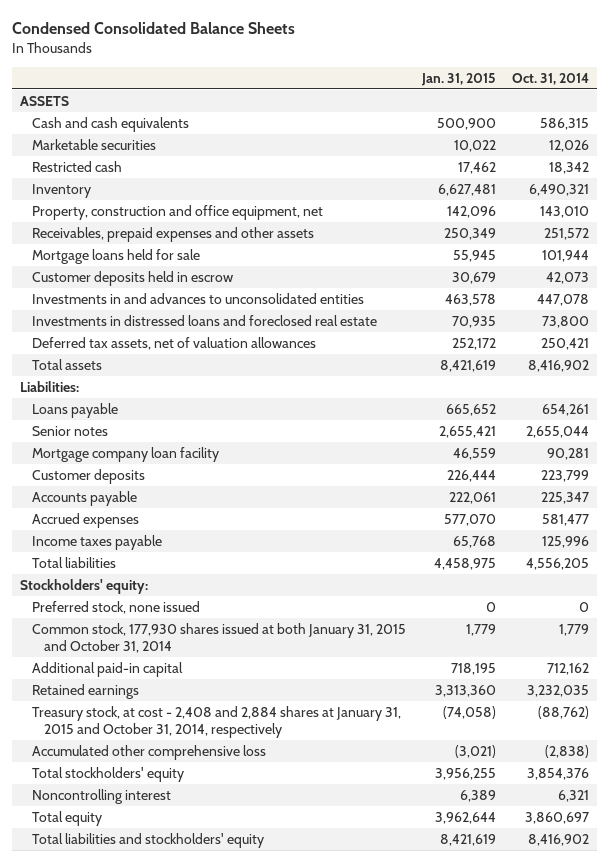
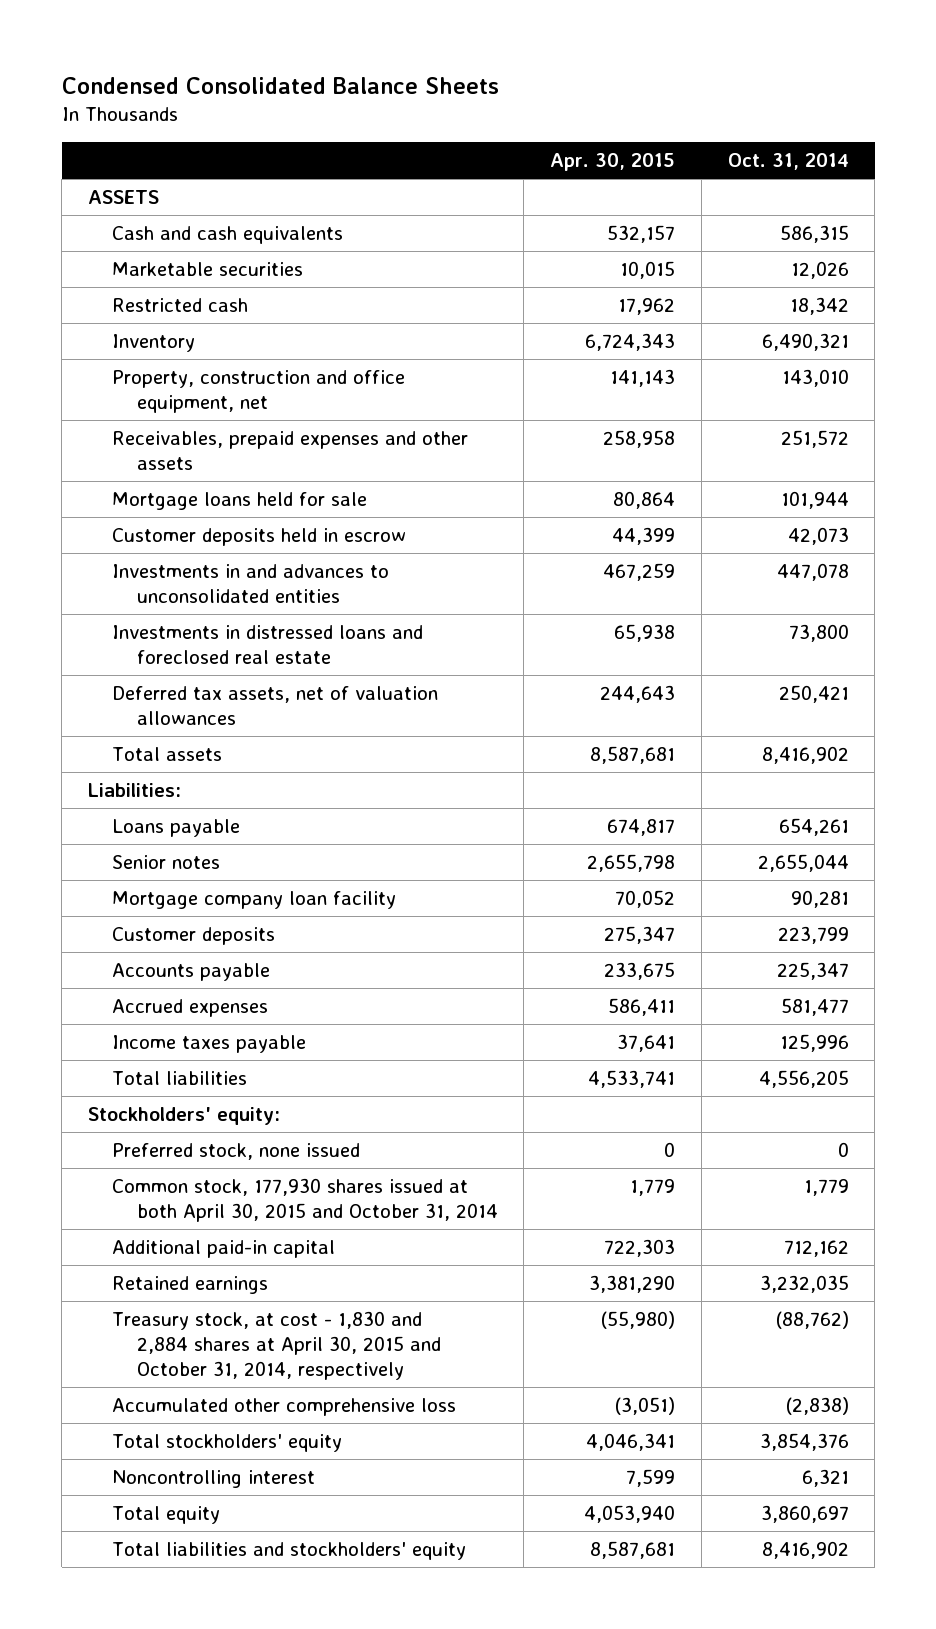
[421,72,497,86] Jan. 31, 2015 -> none
none -> [550,153,676,172] Apr. 30, 2015
[32,622,407,654] Common stock, 177,930 shares issued at both January 31, 2015 and October 31, 2014 -> [112,1178,498,1222] Common stock, 177,930 shares issued at both April 30, 2015 and October 31, 2014
[32,705,402,739] Treasury stock, at cost - 2,408 and 2,884 shares at January 31, 2015 and October 31, 2014, respectively -> [112,1311,441,1380] Treasury stock, at cost - 1,830 and 2,884 shares at April 30, 2015 and October 31, 2014, respectively

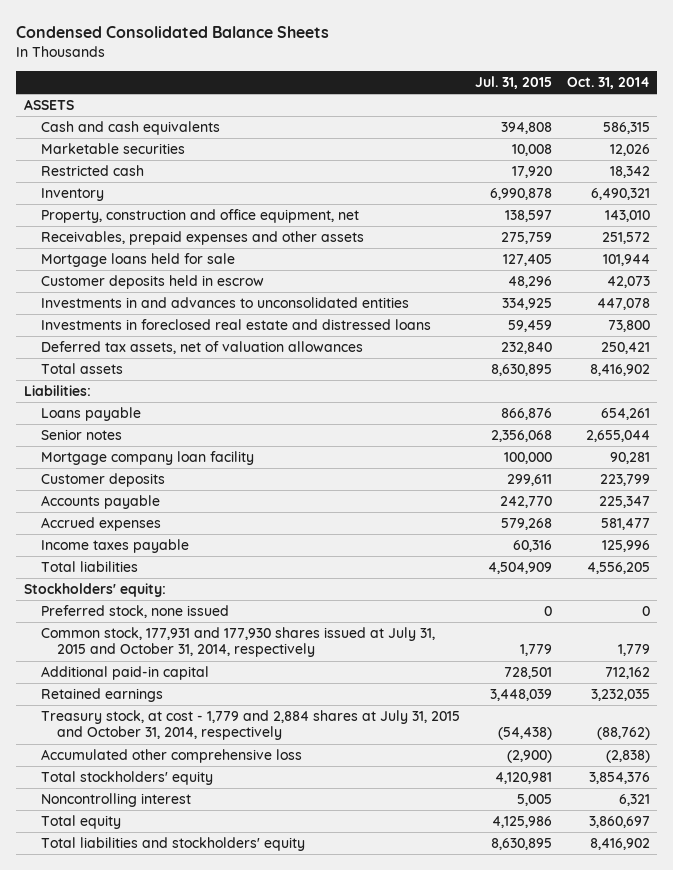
[550,153,676,172] Apr. 30, 2015 -> none
none -> [474,76,552,90] Jul. 31, 2015
[112,625,424,664] Investments in distressed loans and foreclosed real estate -> [40,319,431,331] Investments in foreclosed real estate and distressed loans
[112,1178,498,1222] Common stock, 177,930 shares issued at both April 30, 2015 and October 31, 2014 -> [40,627,435,658] Common stock, 177,931 and 177,930 shares issued at July 31, 2015 and October 31, 2014, respectively
[112,1311,441,1380] Treasury stock, at cost - 1,830 and 2,884 shares at April 30, 2015 and October 31, 2014, respectively -> [40,710,460,741] Treasury stock, at cost - 1,779 and 2,884 shares at July 31, 2015 and October 31, 2014, respectively

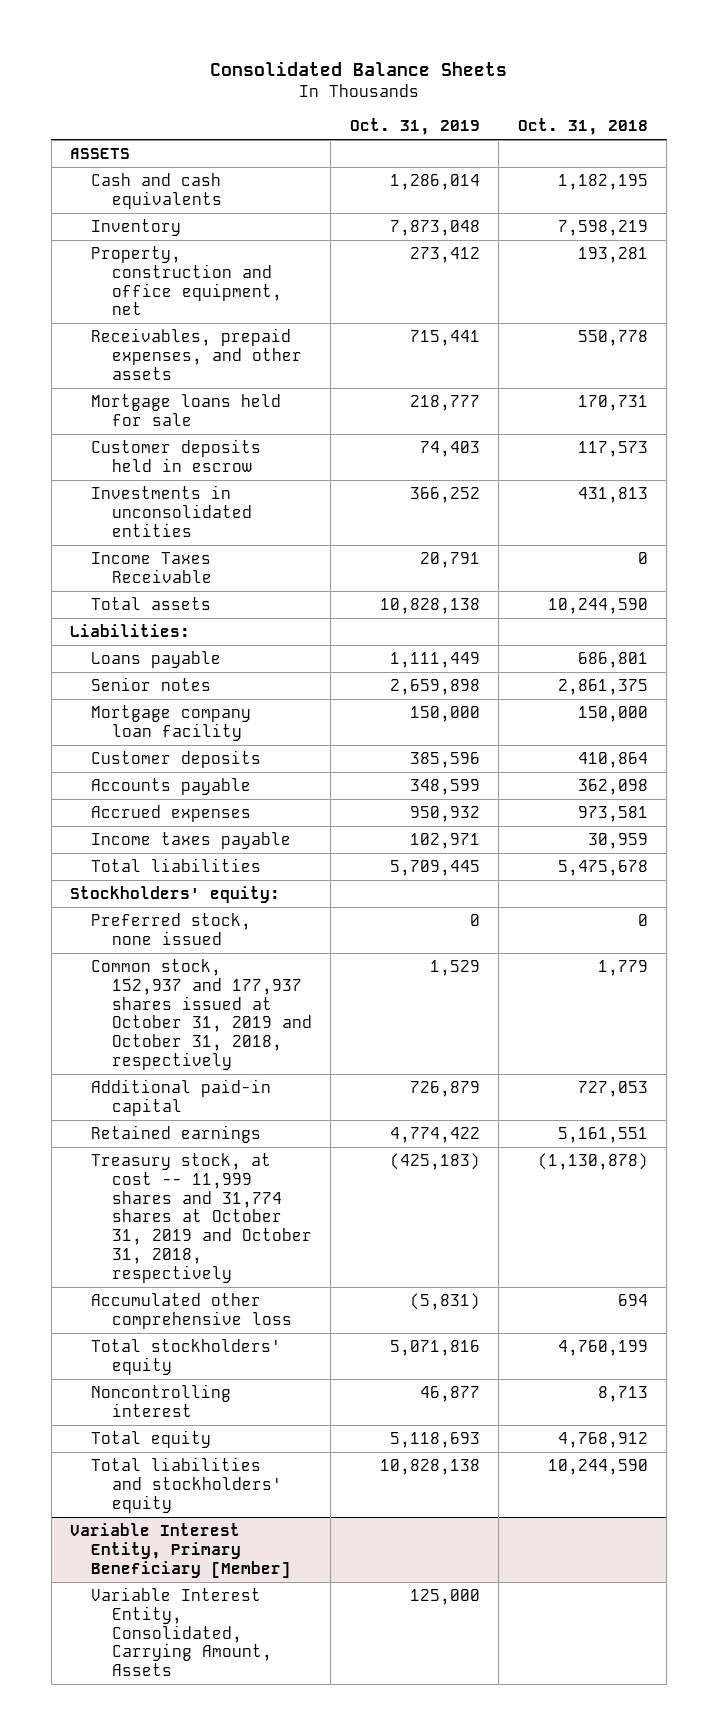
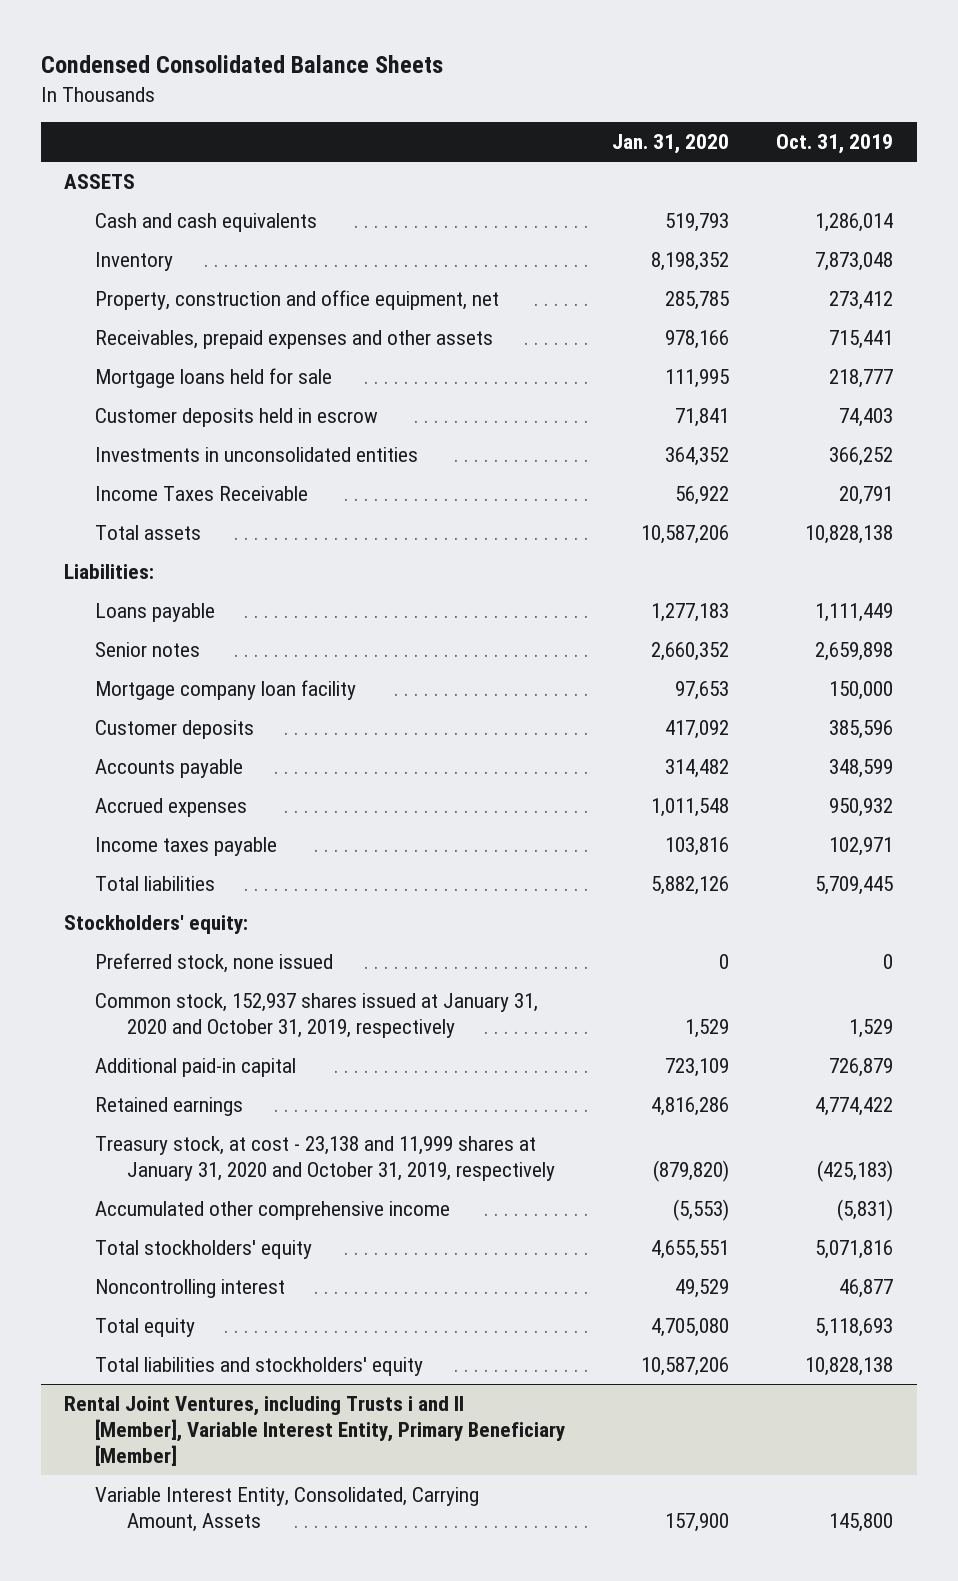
[209,60,507,76] Consolidated Balance Sheets -> [40,55,443,74] Condensed Consolidated Balance Sheets
[517,118,648,136] Oct. 31, 2018 -> none
none -> [612,134,730,155] Jan. 31, 2020
[90,327,302,380] Receivables, prepaid expenses, and other assets -> [95,329,494,349] Receivables, prepaid expenses and other assets
[90,958,312,1071] Common stock, 152,937 and 177,937 shares issued at October 31, 2019 and October 31, 2018, respectively -> [95,992,539,1038] Common stock, 152,937 shares issued at January 31, 2020 and October 31, 2019, respectively
[90,1152,312,1283] Treasury stock, at cost -- 11,999 shares and 31,774 shares at October 31, 2019 and October 31, 2018, respectively -> [95,1135,555,1181] Treasury stock, at cost - 23,138 and 11,999 shares at January 31, 2020 and October 31, 2019, respectively
[90,1292,292,1329] Accumulated other comprehensive loss -> [95,1200,451,1220] Accumulated other comprehensive income
[70,1522,291,1578] Variable Interest Entity, Primary Beneficiary [Member] -> none
none -> [64,1395,566,1467] Rental Joint Ventures, including Trusts i and II [Member], Variable Interest Entity, Primary Beneficiary [Member]
[409,1588,480,1605] 125,000 -> [829,1512,894,1532] 145,800

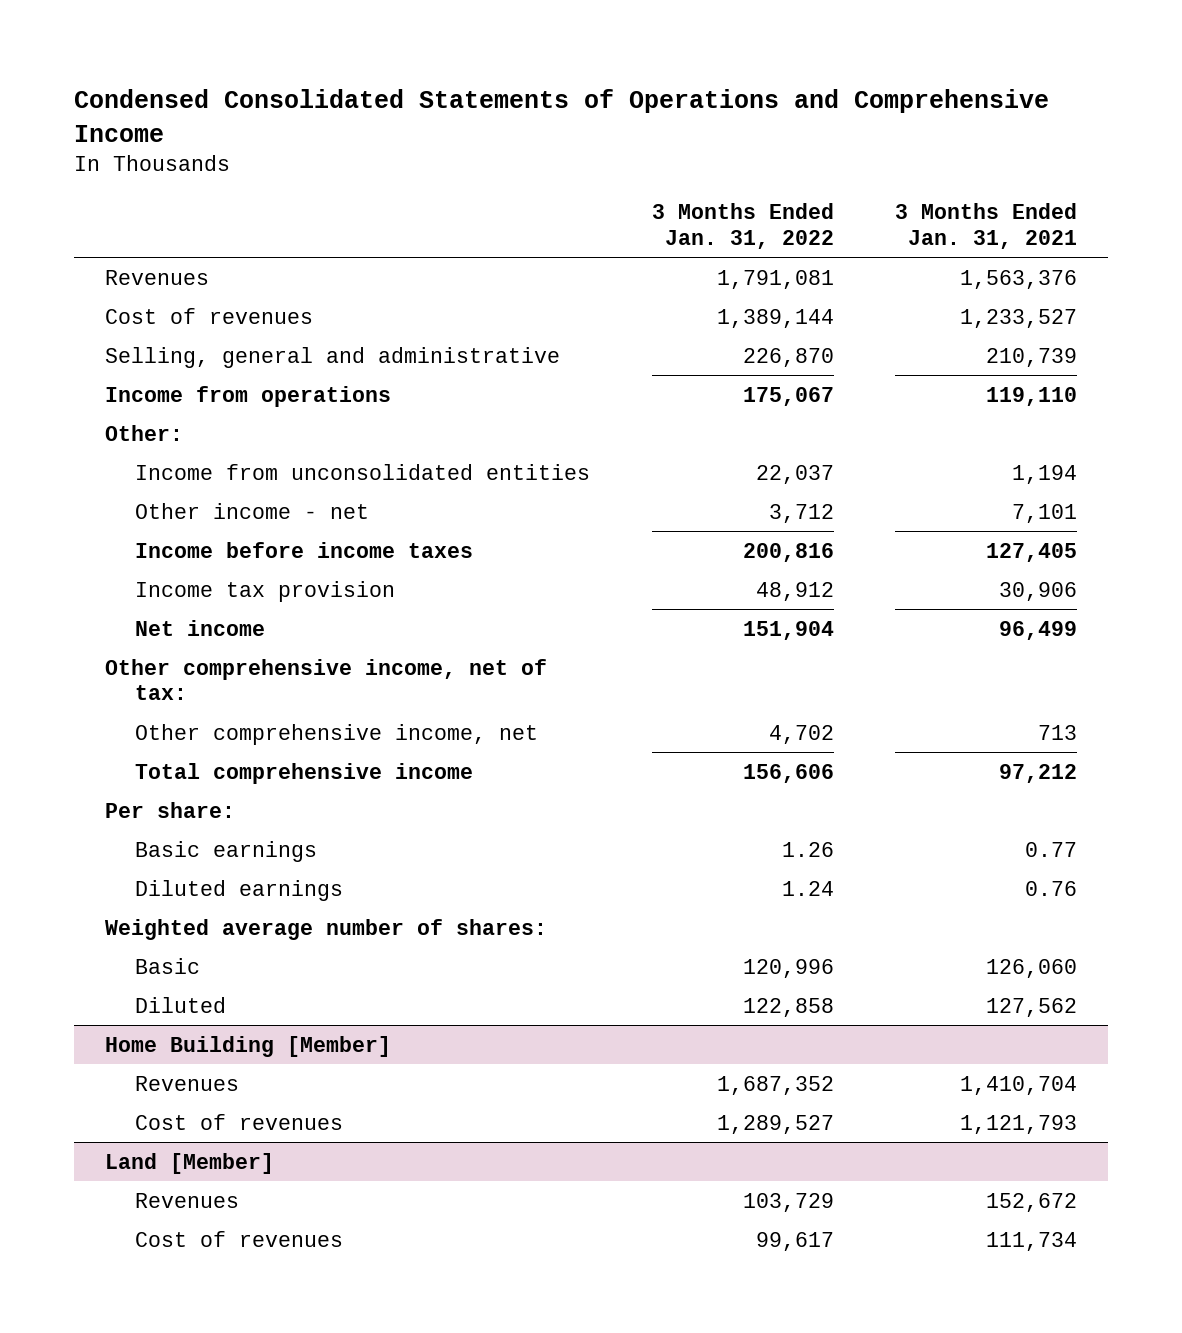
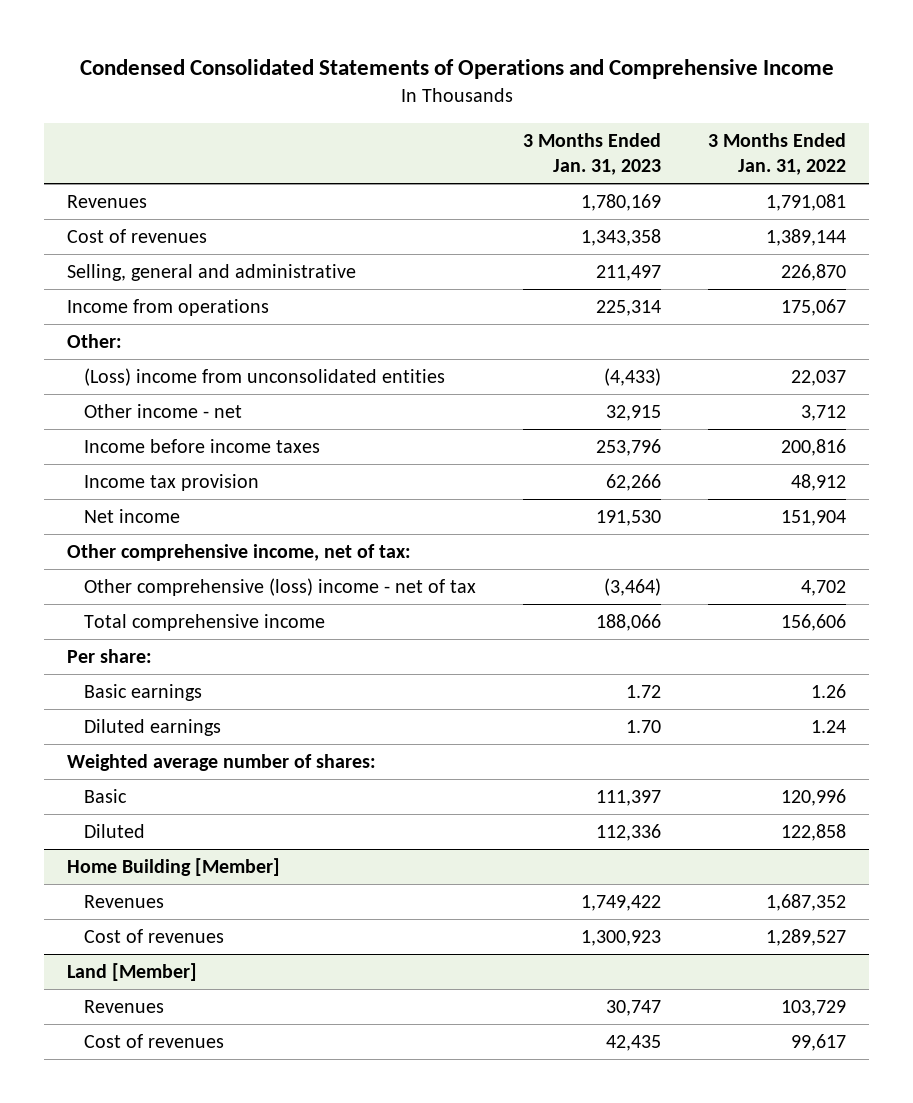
[895,203,1078,249] 3 Months Ended Jan. 31, 2021 -> none
none -> [523,132,662,176] 3 Months Ended Jan. 31, 2023
[135,463,591,480] Income from unconsolidated entities -> [84,368,446,387] (Loss) income from unconsolidated entities
[135,723,539,745] Other comprehensive income, net -> [84,578,477,597] Other comprehensive (loss) income - net of tax

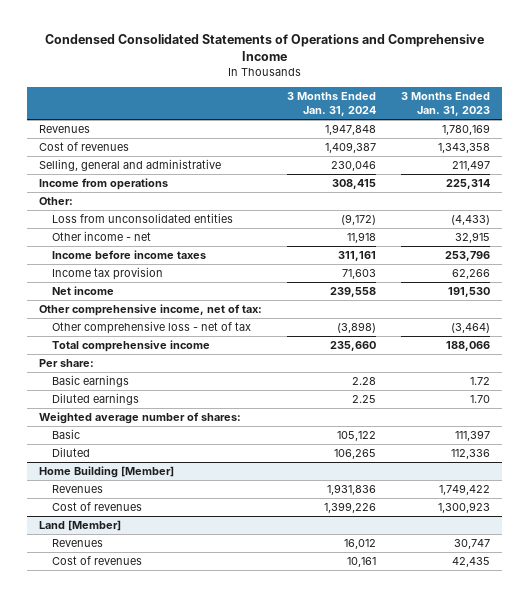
[708,132,847,176] 3 Months Ended Jan. 31, 2022 -> none
none -> [287,92,377,117] 3 Months Ended Jan. 31, 2024
[84,368,446,387] (Loss) income from unconsolidated entities -> [51,213,233,224] Loss from unconsolidated entities
[84,578,477,597] Other comprehensive (loss) income - net of tax -> [51,321,251,335] Other comprehensive loss - net of tax

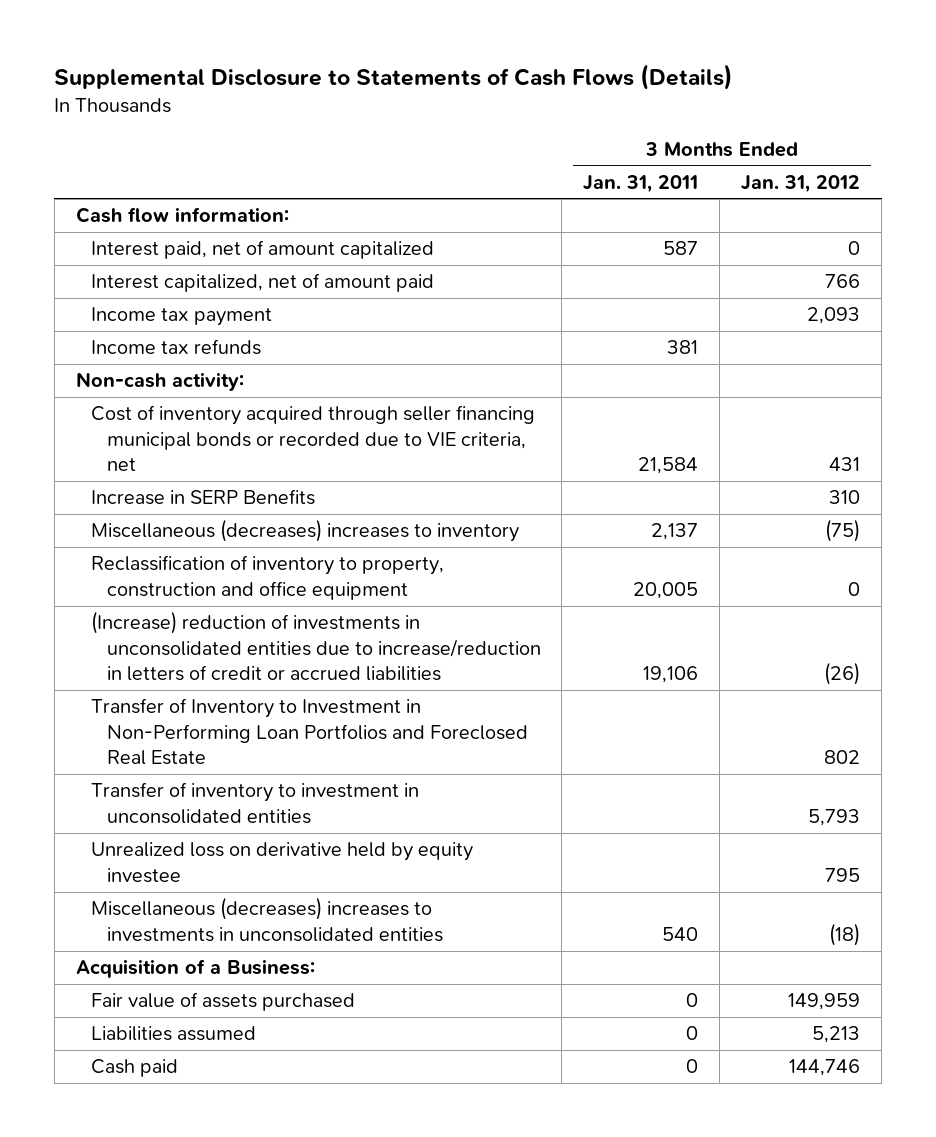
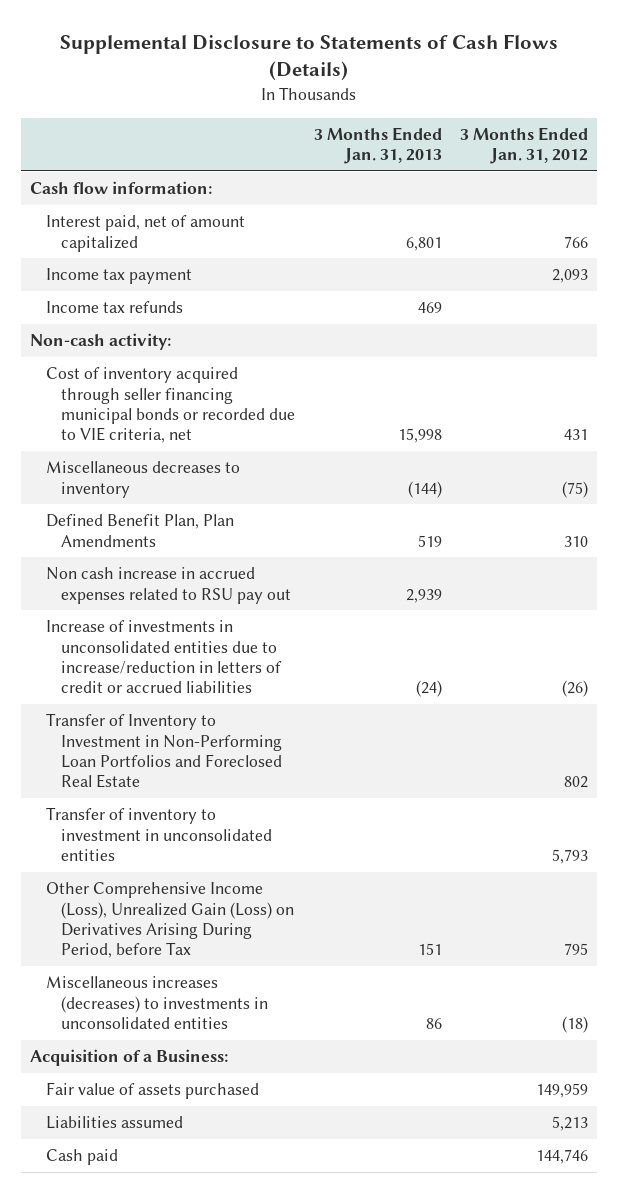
[583,174,699,193] Jan. 31, 2011 -> none
none -> [313,126,442,165] 3 Months Ended Jan. 31, 2013
[91,273,435,293] Interest capitalized, net of amount paid -> none
[848,241,861,256] 0 -> [563,235,588,248] 766
[91,489,316,506] Increase in SERP Benefits -> none
[91,555,445,600] Reclassification of inventory to property, construction and office equipment -> none
[91,519,520,543] Miscellaneous (decreases) increases to inventory -> [45,461,240,498] Miscellaneous decreases to inventory
none -> [45,514,234,547] Defined Benefit Plan, Plan Amendments
none -> [45,567,292,604] Non cash increase in accrued expenses related to RSU pay out
[91,611,541,682] (Increase) reduction of investments in unconsolidated entities due to increase/reduction in letters of credit or accrued liabilities -> [45,620,283,694] Increase of investments in unconsolidated entities due to increase/reduction in letters of credit or accrued liabilities
[91,842,474,883] Unrealized loss on derivative held by equity investee -> [45,882,295,959] Other Comprehensive Income (Loss), Unrealized Gain (Loss) on Derivatives Arising During Period, before Tax
[91,897,443,942] Miscellaneous (decreases) increases to investments in unconsolidated entities -> [45,976,269,1029] Miscellaneous increases (decreases) to investments in unconsolidated entities

